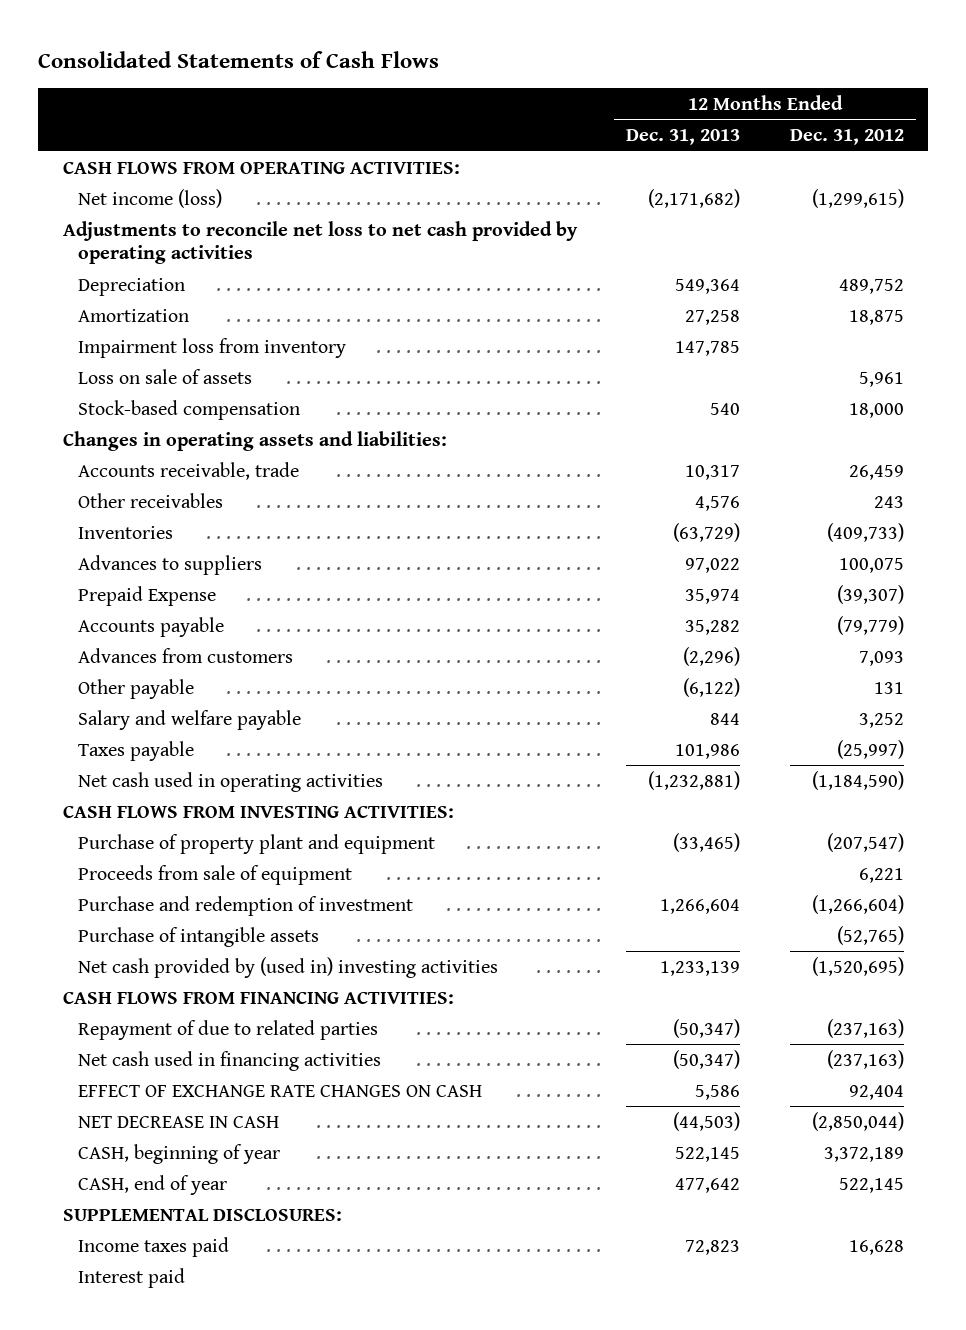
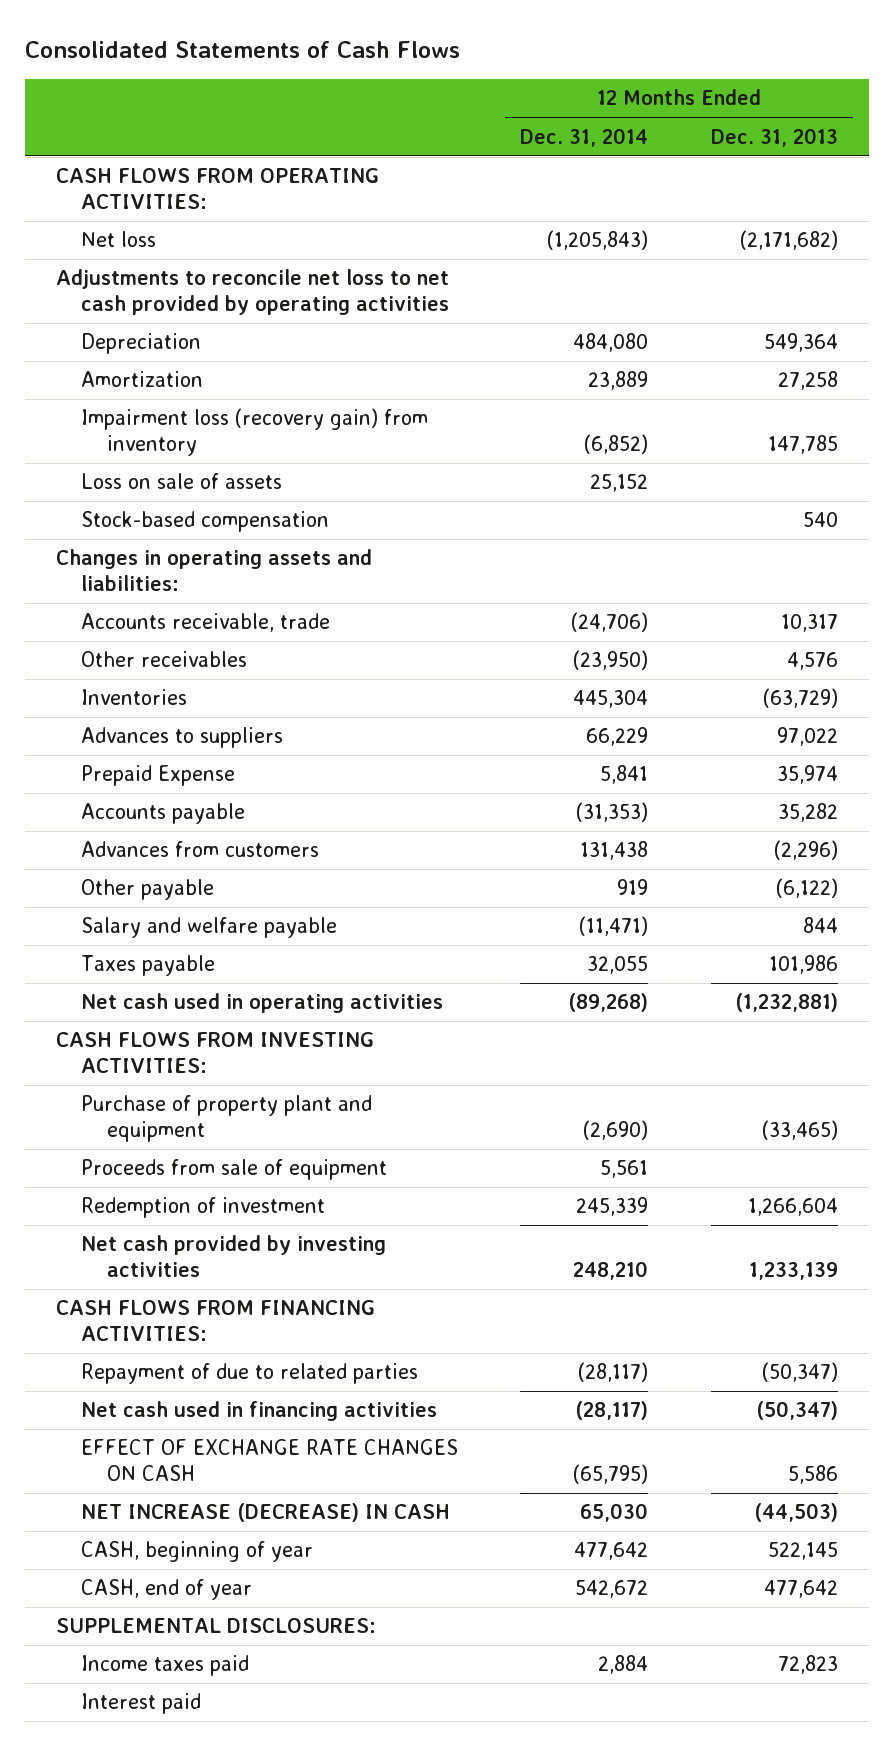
[789,129,904,146] Dec. 31, 2012 -> none
none -> [520,127,649,147] Dec. 31, 2014
[78,188,223,208] Net income (loss) -> [81,231,157,248] Net loss
[78,337,347,358] Impairment loss from inventory -> [81,408,429,457] Impairment loss (recovery gain) from inventory
[78,926,320,947] Purchase of intangible assets -> none
[78,895,414,916] Purchase and redemption of investment -> [81,1197,326,1219] Redemption of investment
[78,956,499,978] Net cash provided by (used in) investing activities -> [81,1235,387,1278] Net cash provided by investing activities
[78,1115,280,1128] NET DECREASE IN CASH -> [81,1503,451,1523] NET INCREASE (DECREASE) IN CASH

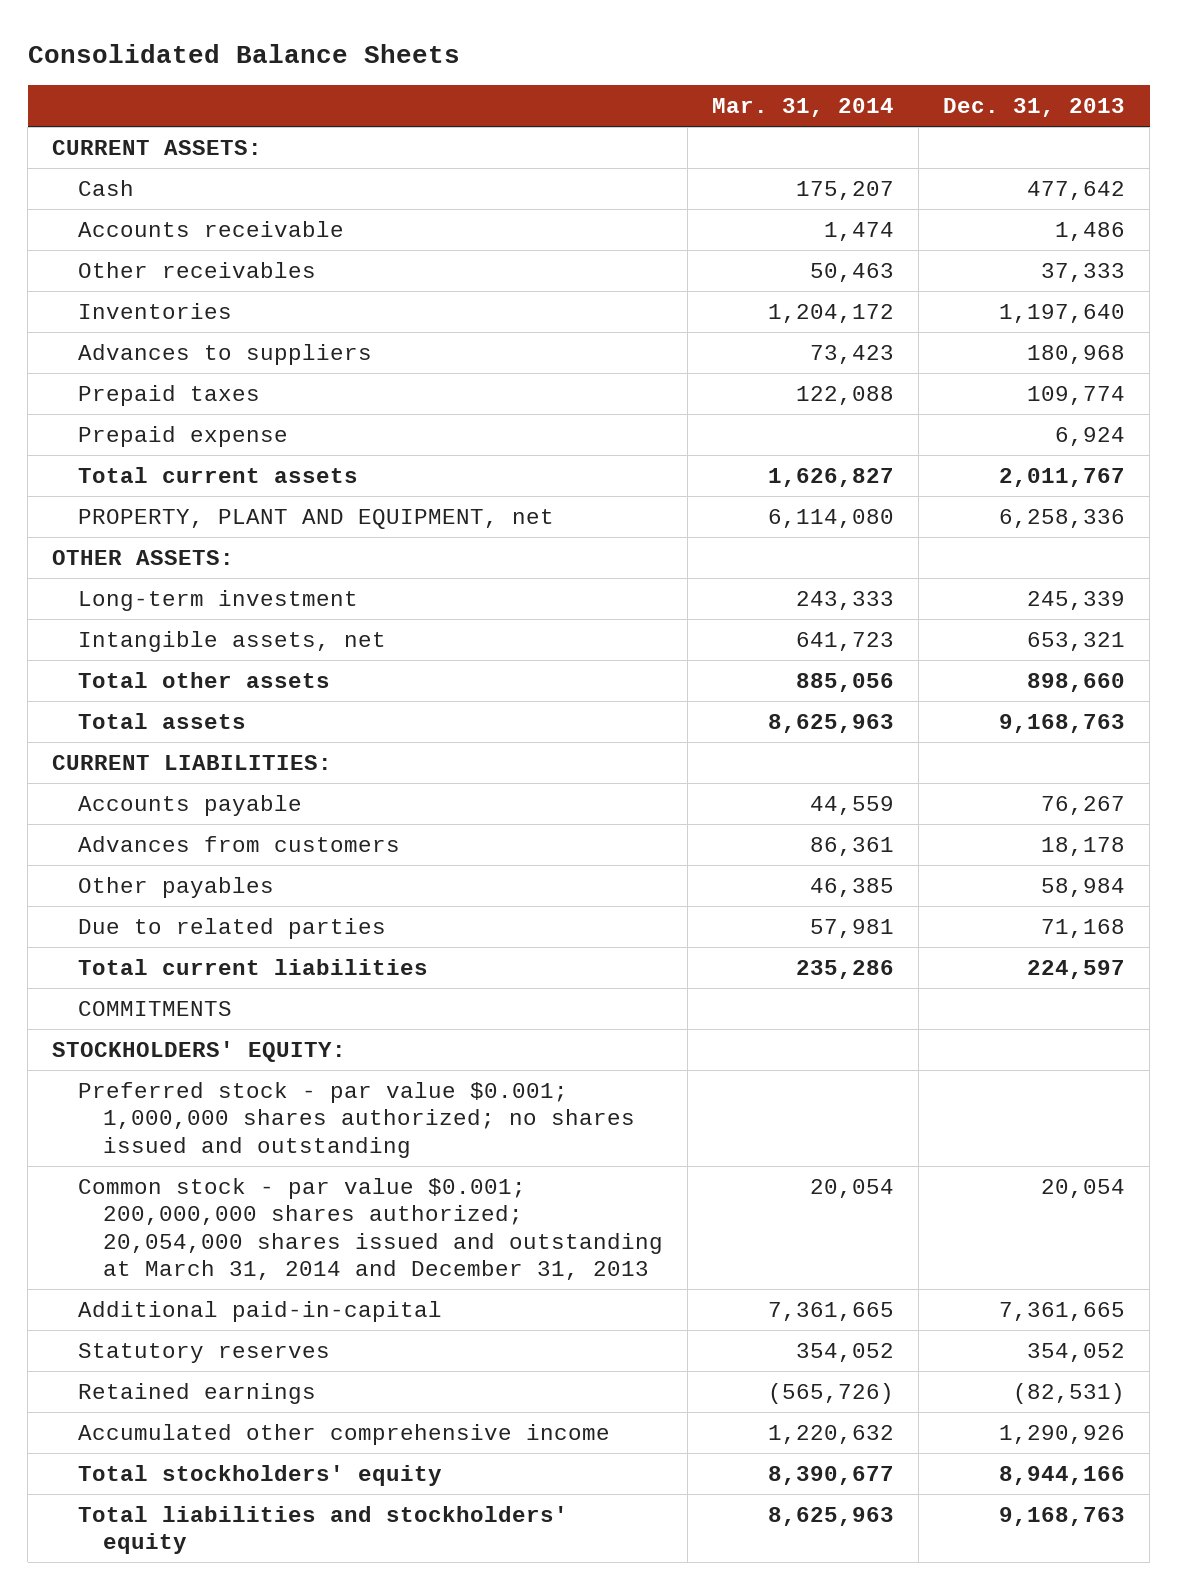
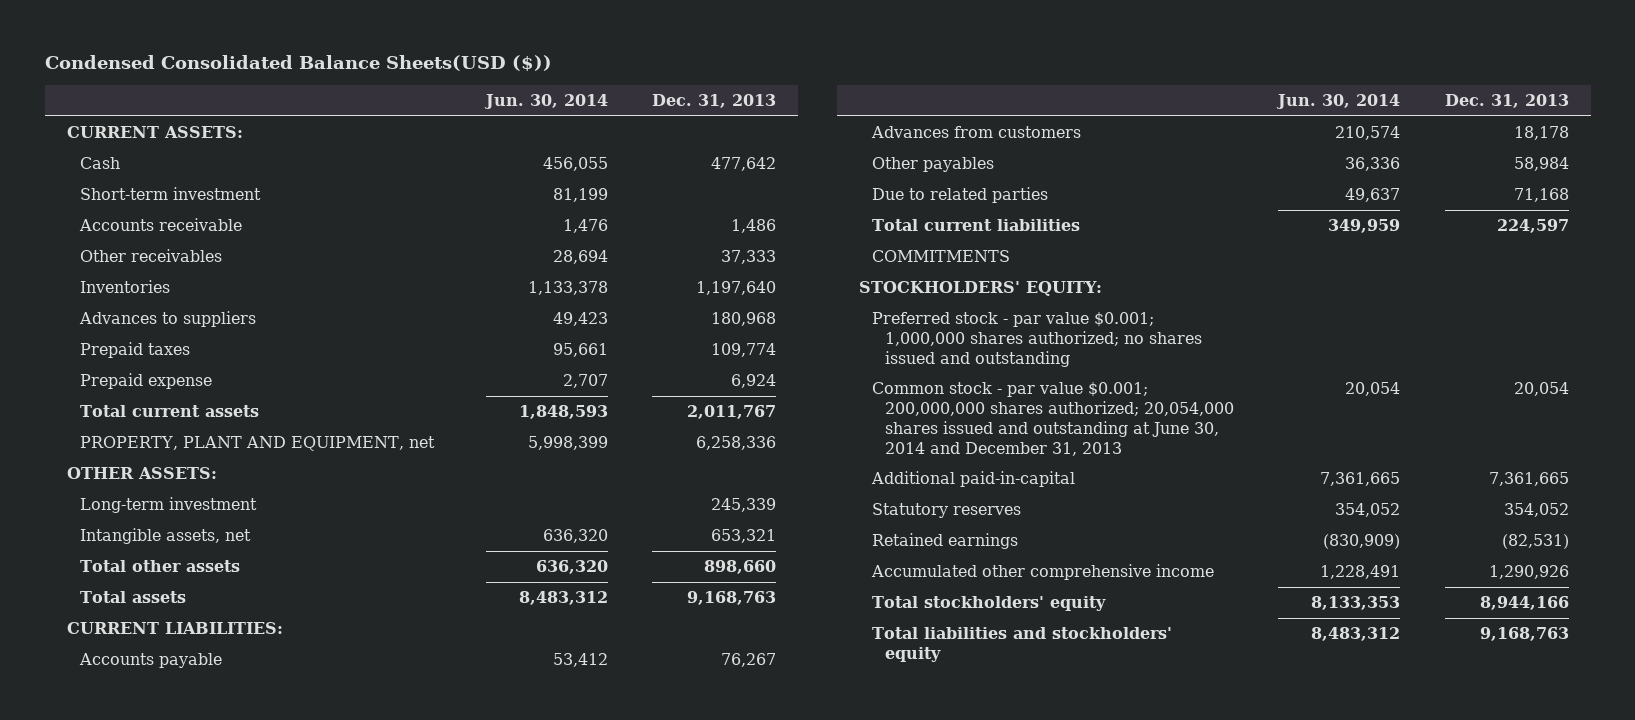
[27,43,460,63] Consolidated Balance Sheets -> [44,55,552,72] Condensed Consolidated Balance Sheets(USD ($))
[712,98,895,118] Mar. 31, 2014 -> none
none -> [483,94,608,110] Jun. 30, 2014
none -> [79,187,261,201] Short-term investment
[77,1177,664,1281] Common stock - par value $0.001; 200,000,000 shares authorized; 20,054,000 shares issued and outstanding at March 31, 2014 and December 31, 2013 -> [872,382,1235,456] Common stock - par value $0.001; 200,000,000 shares authorized; 20,054,000 shares issued and outstanding at June 30, 2014 and December 31, 2013

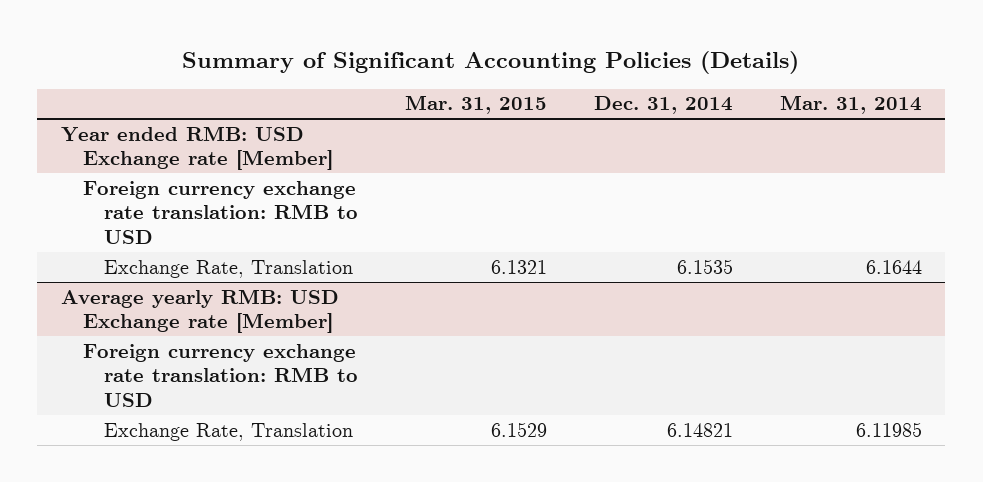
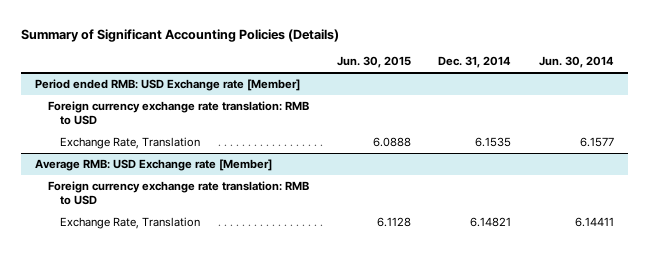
[405,95,548,115] Mar. 31, 2015 -> none
[779,95,922,115] Mar. 31, 2014 -> none
none -> [336,56,411,69] Jun. 30, 2015
none -> [539,56,615,69] Jun. 30, 2014
[60,125,333,171] Year ended RMB: USD Exchange rate [Member] -> [34,79,300,92] Period ended RMB: USD Exchange rate [Member]
[60,288,339,334] Average yearly RMB: USD Exchange rate [Member] -> [34,159,272,172] Average RMB: USD Exchange rate [Member]

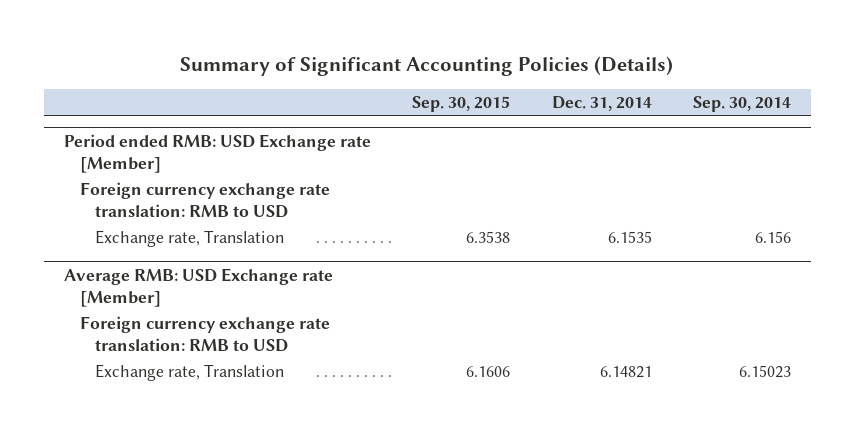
[336,56,411,69] Jun. 30, 2015 -> none
[539,56,615,69] Jun. 30, 2014 -> none
none -> [412,96,511,113] Sep. 30, 2015
none -> [692,96,791,113] Sep. 30, 2014
[60,137,201,150] Exchange Rate, Translation -> [95,230,285,248] Exchange rate, Translation
[60,217,201,230] Exchange Rate, Translation -> [95,364,285,382] Exchange rate, Translation

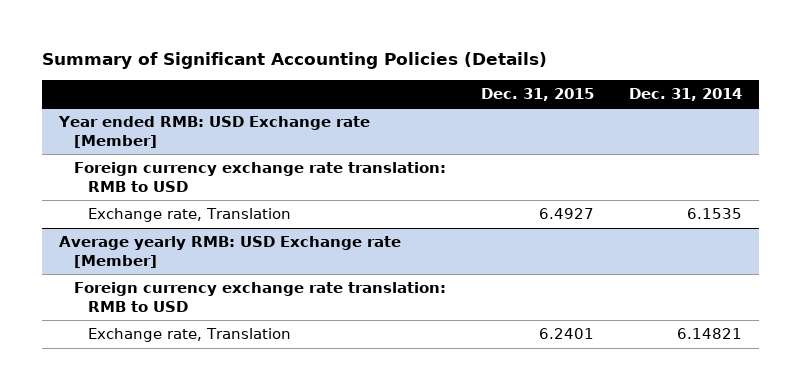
[412,96,511,113] Sep. 30, 2015 -> none
[692,96,791,113] Sep. 30, 2014 -> none
none -> [480,87,594,101] Dec. 31, 2015
[64,134,372,173] Period ended RMB: USD Exchange rate [Member] -> [58,116,371,148] Year ended RMB: USD Exchange rate [Member]
[64,268,334,307] Average RMB: USD Exchange rate [Member] -> [59,236,402,268] Average yearly RMB: USD Exchange rate [Member]

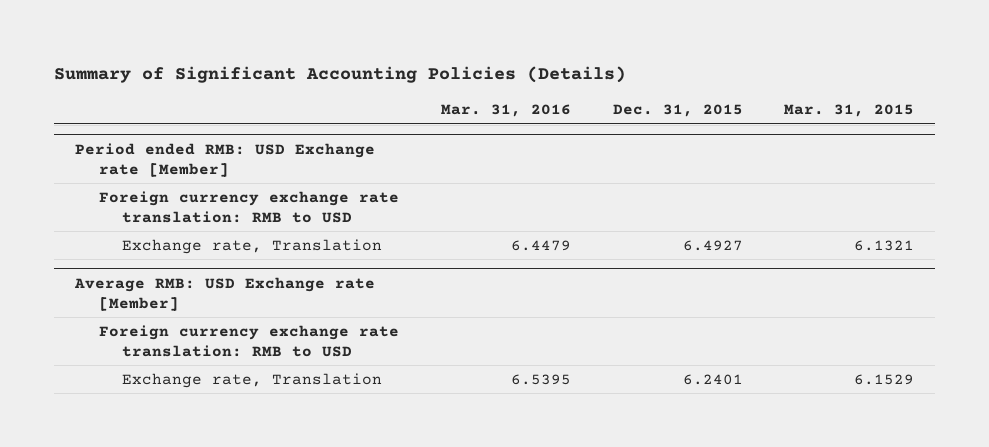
[628,87,742,101] Dec. 31, 2014 -> none
none -> [440,104,571,118] Mar. 31, 2016
none -> [784,104,915,118] Mar. 31, 2015
[58,116,371,148] Year ended RMB: USD Exchange rate [Member] -> [74,142,375,177] Period ended RMB: USD Exchange rate [Member]
[59,236,402,268] Average yearly RMB: USD Exchange rate [Member] -> [73,276,375,311] Average RMB: USD Exchange rate [Member]

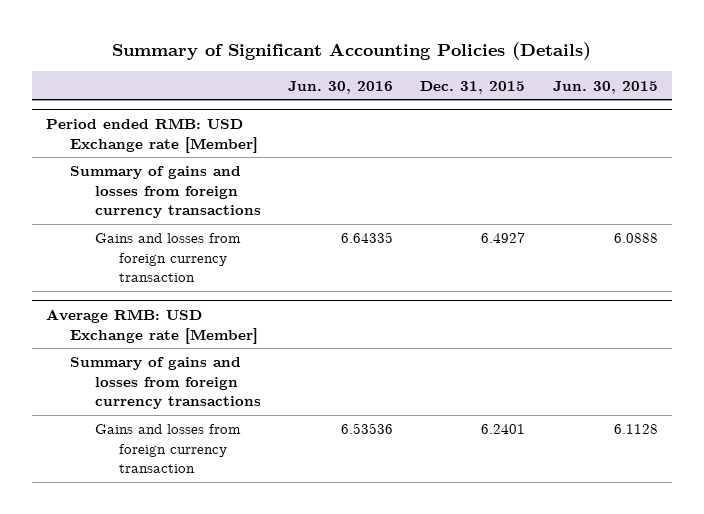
[440,104,571,118] Mar. 31, 2016 -> none
[784,104,915,118] Mar. 31, 2015 -> none
none -> [288,80,394,94] Jun. 30, 2016
none -> [552,80,658,94] Jun. 30, 2015
[98,190,399,223] Foreign currency exchange rate translation: RMB to USD -> [70,166,261,219] Summary of gains and losses from foreign currency transactions
[122,238,383,254] Exchange rate, Translation -> [94,233,241,283] Gains and losses from foreign currency transaction
[98,324,399,357] Foreign currency exchange rate translation: RMB to USD -> [70,357,261,410] Summary of gains and losses from foreign currency transactions
[122,372,383,388] Exchange rate, Translation -> [94,424,241,474] Gains and losses from foreign currency transaction

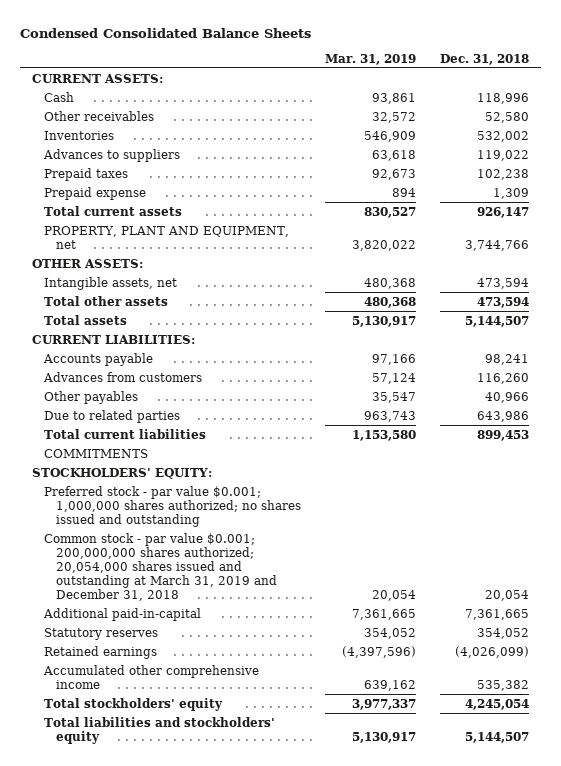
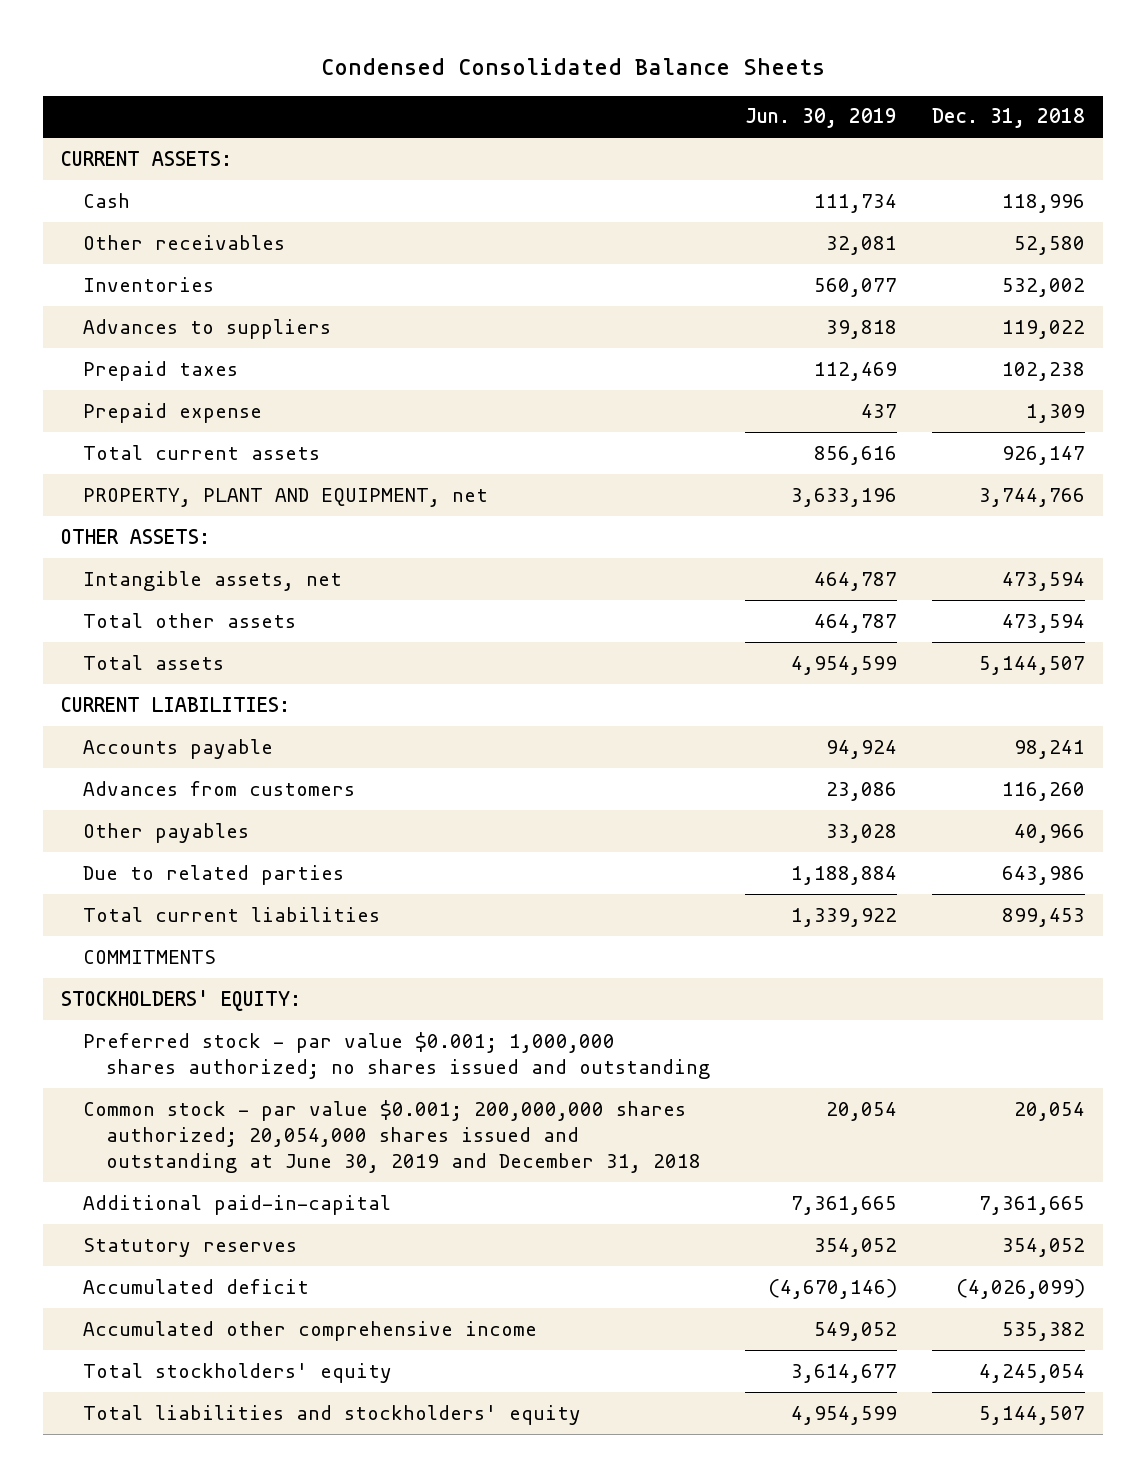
[325,53,417,65] Mar. 31, 2019 -> none
none -> [745,108,898,129] Jun. 30, 2019
[44,532,278,601] Common stock - par value $0.001; 200,000,000 shares authorized; 20,054,000 shares issued and outstanding at March 31, 2019 and December 31, 2018 -> [83,1099,701,1174] Common stock - par value $0.001; 200,000,000 shares authorized; 20,054,000 shares issued and outstanding at June 30, 2019 and December 31, 2018
[44,645,158,659] Retained earnings -> [83,1278,310,1294] Accumulated deficit

